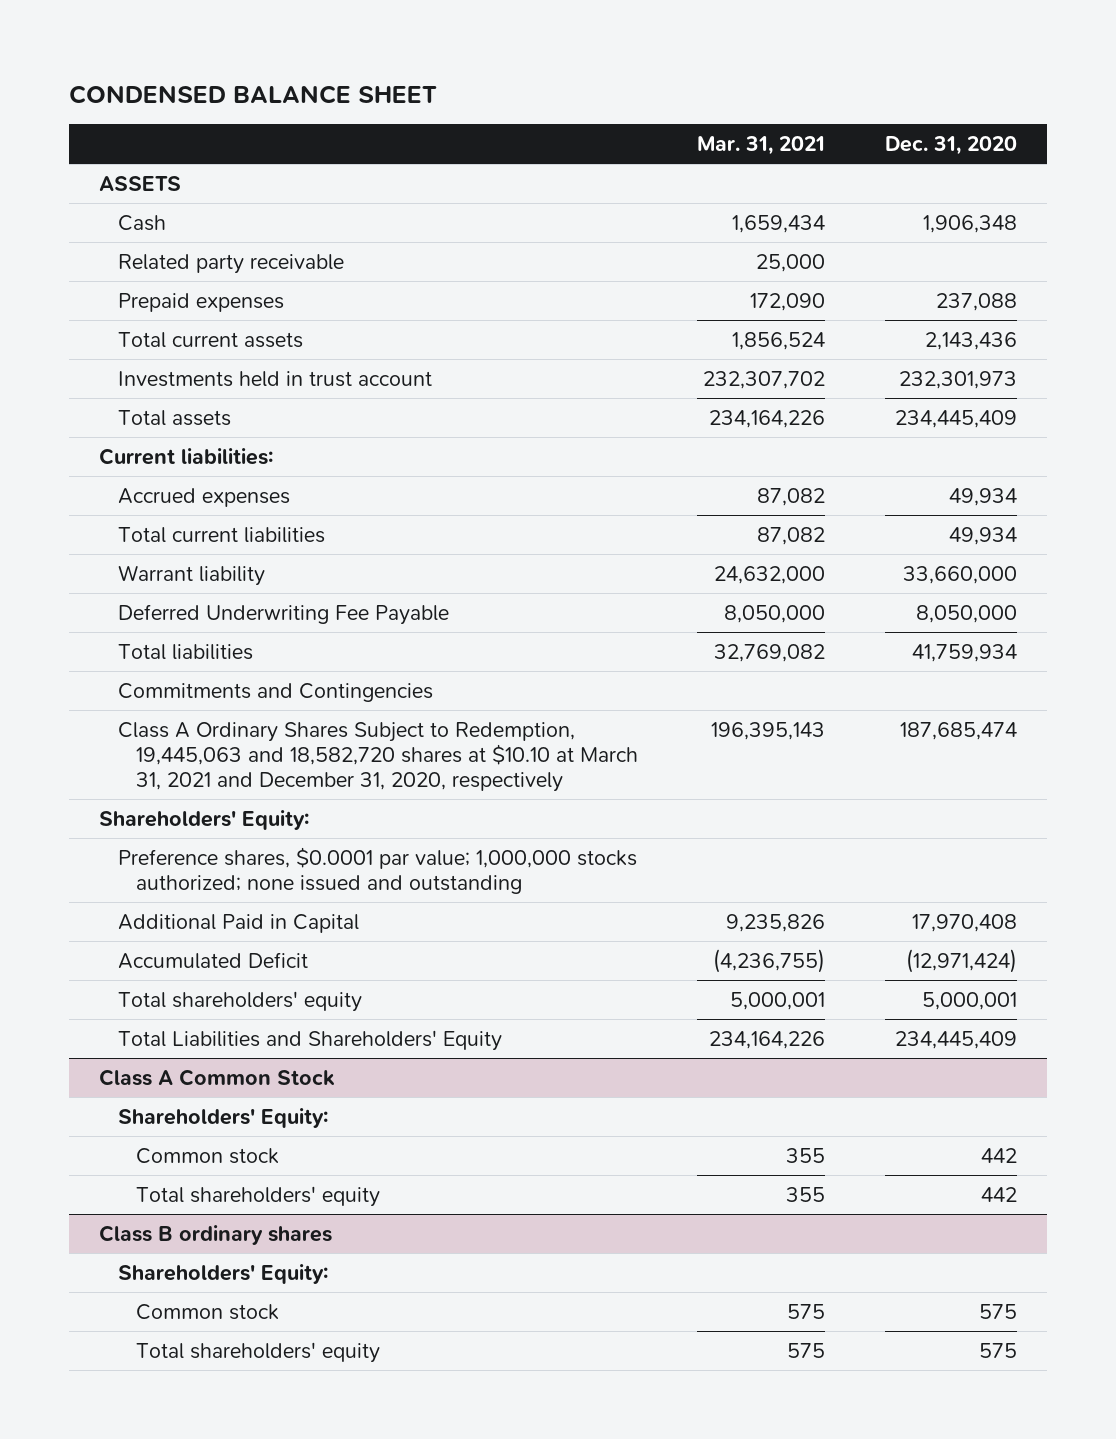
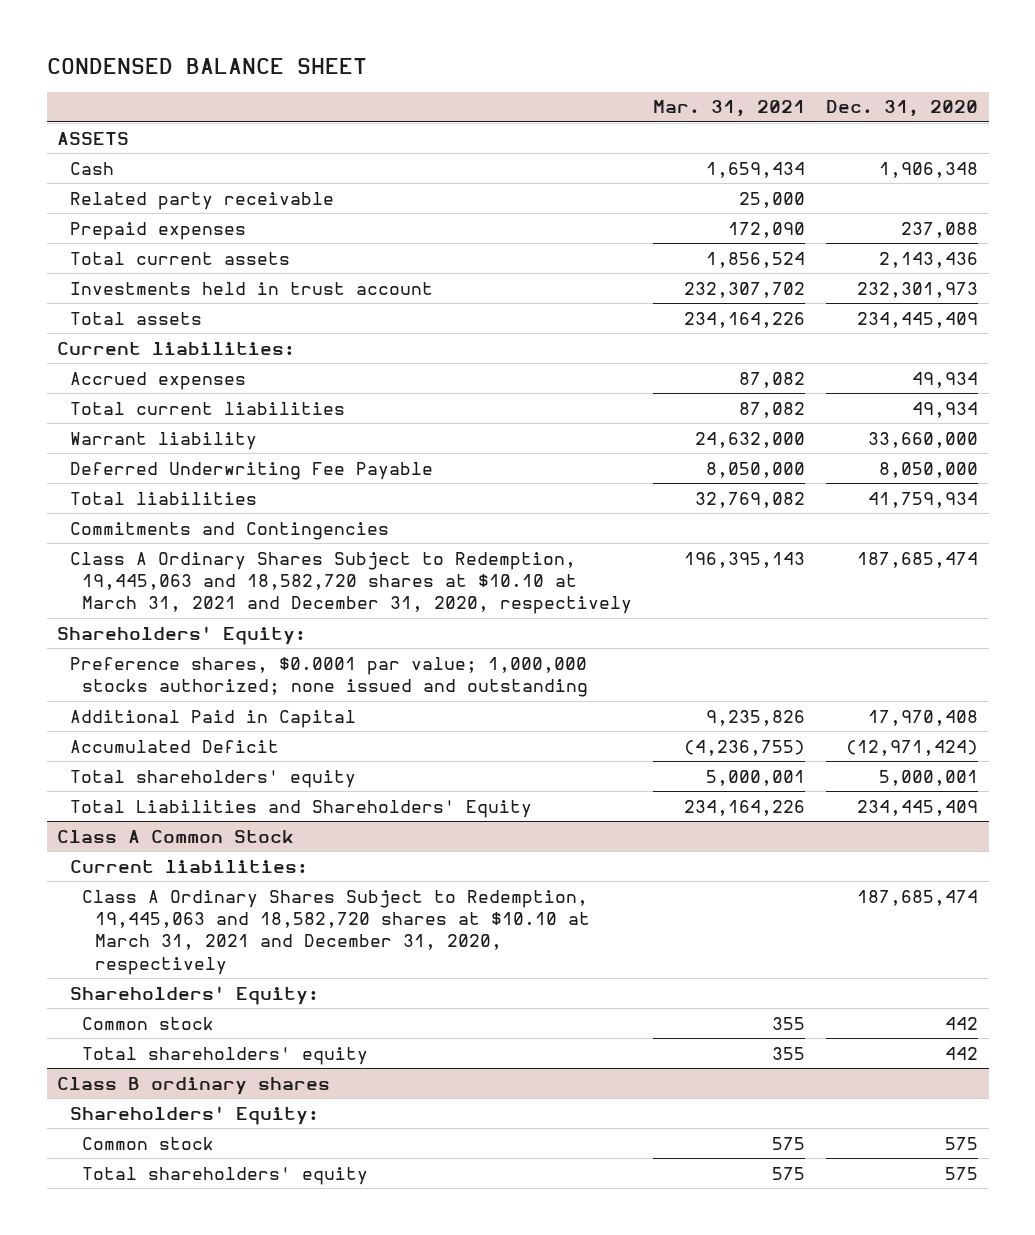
none -> [69,859,308,873] Current liabilities:
none -> [82,889,590,975] Class A Ordinary Shares Subject to Redemption, 19,445,063 and 18,582,720 shares at $10.10 at March 31, 2021 and December 31, 2020, respectively

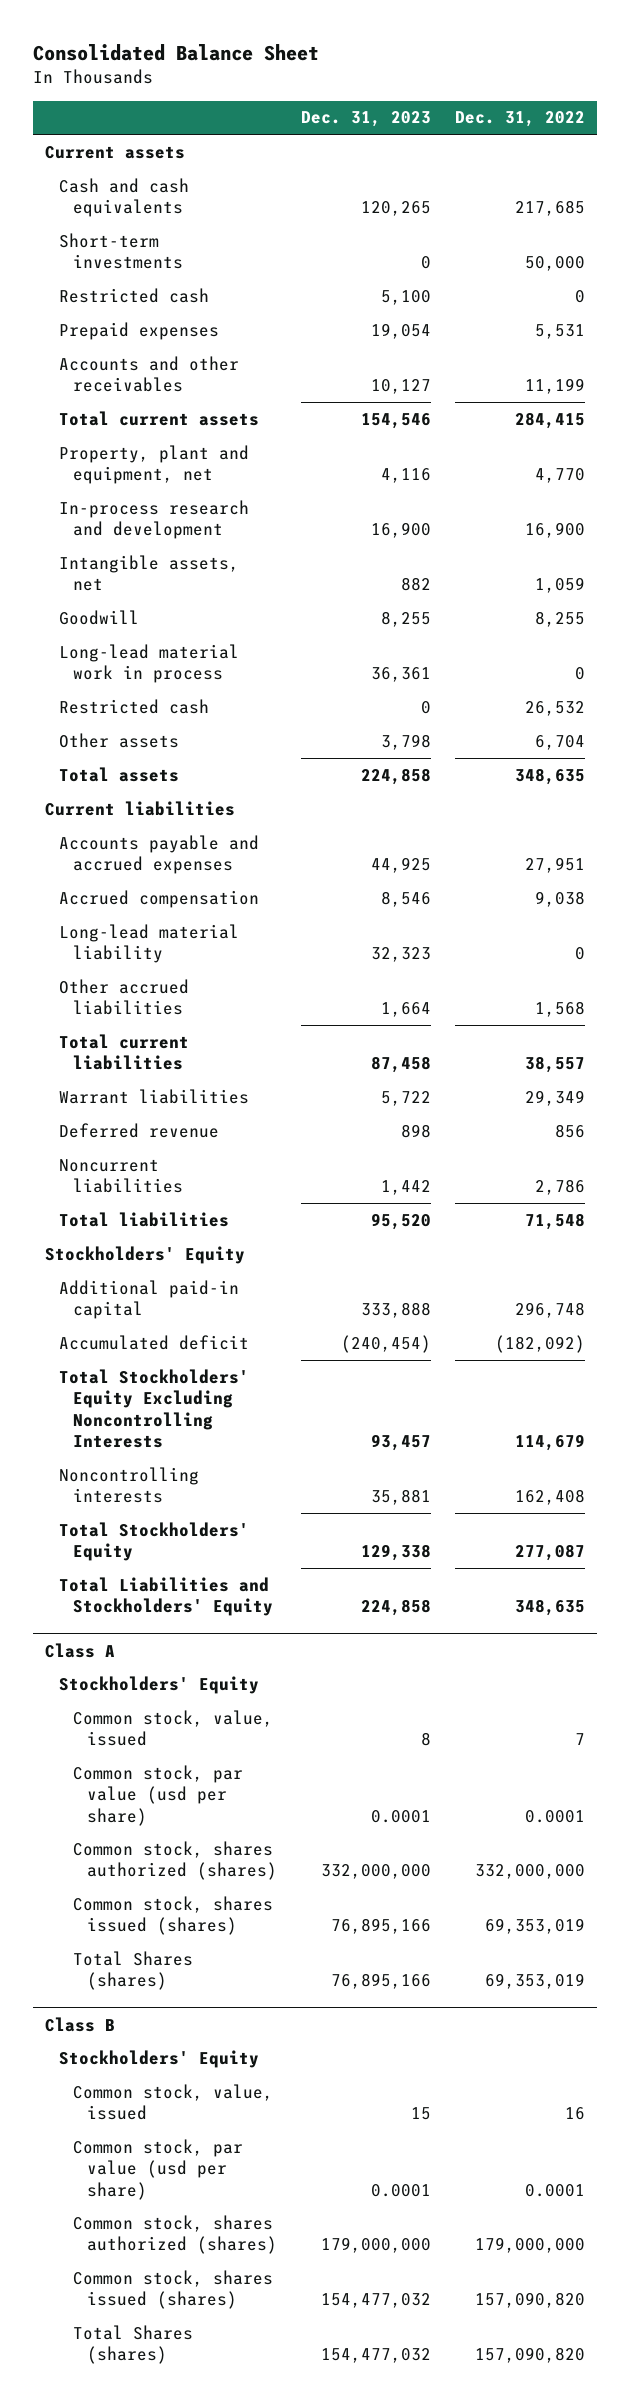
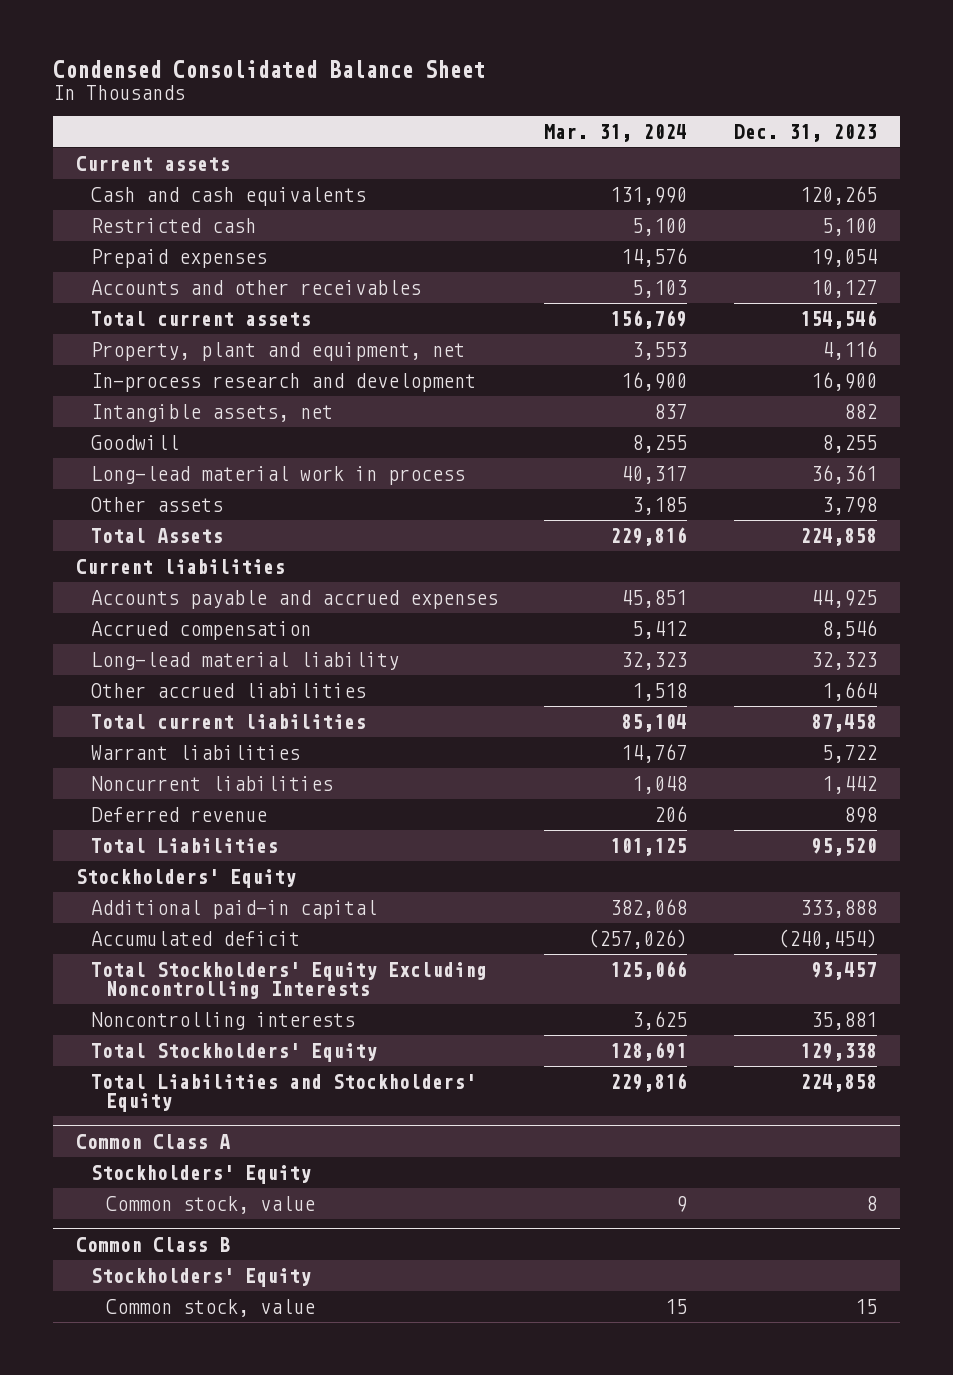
[33,44,320,62] Consolidated Balance Sheet -> [52,59,485,78] Condensed Consolidated Balance Sheet
[454,111,585,128] Dec. 31, 2022 -> none
none -> [544,123,688,142] Mar. 31, 2024
[59,232,183,270] Short-term investments -> none
[59,698,210,714] Restricted cash -> none
[59,766,180,782] Total assets -> [90,527,223,543] Total Assets
[59,1122,220,1138] Deferred revenue -> [90,806,267,822] Deferred revenue
[59,1211,230,1227] Total liabilities -> [90,837,278,853] Total Liabilities
[45,1642,116,1658] Class A -> [75,1133,230,1149] Common Class A
[72,1764,243,1826] Common stock, par value (usd per share) -> none
[72,1840,277,1881] Common stock, shares authorized (shares) -> none
[72,1895,273,1936] Common stock, shares issued (shares) -> none
[72,1950,193,1991] Total Shares (shares) -> none
[72,1709,273,1747] Common stock, value, issued -> [106,1195,316,1214] Common stock, value
[45,2016,116,2032] Class B -> [75,1236,230,1252] Common Class B
[72,2138,243,2200] Common stock, par value (usd per share) -> none
[72,2214,277,2255] Common stock, shares authorized (shares) -> none
[72,2269,273,2310] Common stock, shares issued (shares) -> none
[72,2324,193,2365] Total Shares (shares) -> none
[72,2083,273,2121] Common stock, value, issued -> [106,1298,316,1317] Common stock, value

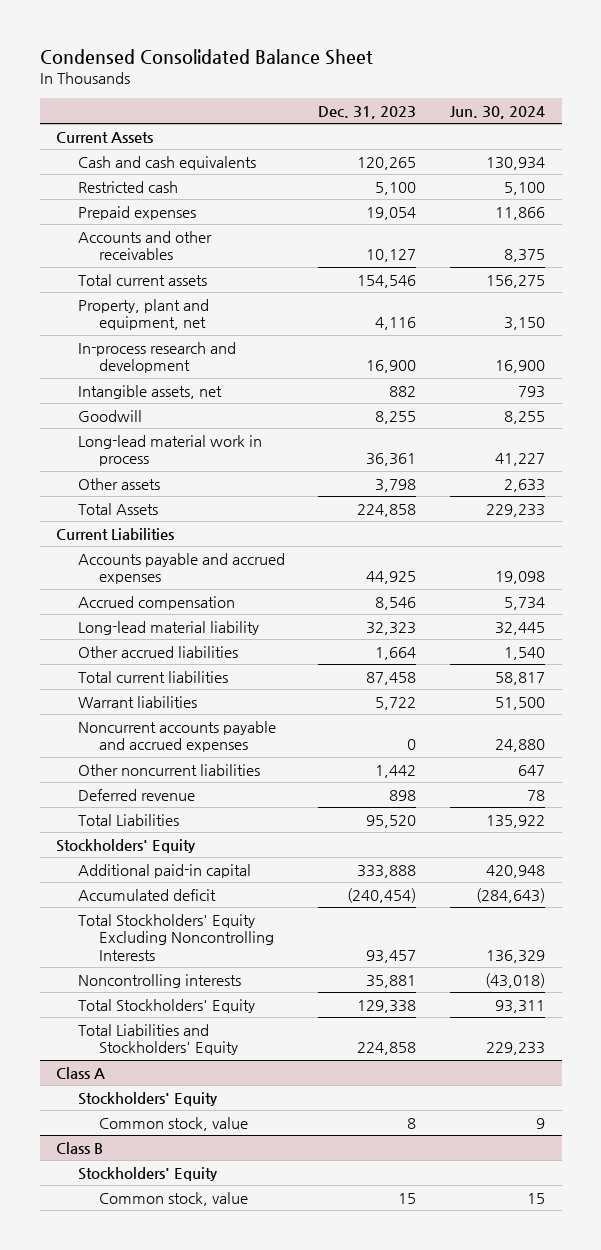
[544,123,688,142] Mar. 31, 2024 -> none
none -> [449,105,545,119] Jun. 30, 2024
[75,155,230,171] Current assets -> [56,131,154,143] Current Assets
[75,558,285,574] Current liabilities -> [56,527,175,540] Current Liabilities
none -> [77,720,276,753] Noncurrent accounts payable and accrued expenses
[90,775,333,791] Noncurrent liabilities -> [77,763,260,776] Other noncurrent liabilities
[75,1133,230,1149] Common Class A -> [56,1066,106,1079] Class A
[75,1236,230,1252] Common Class B -> [56,1141,104,1154] Class B

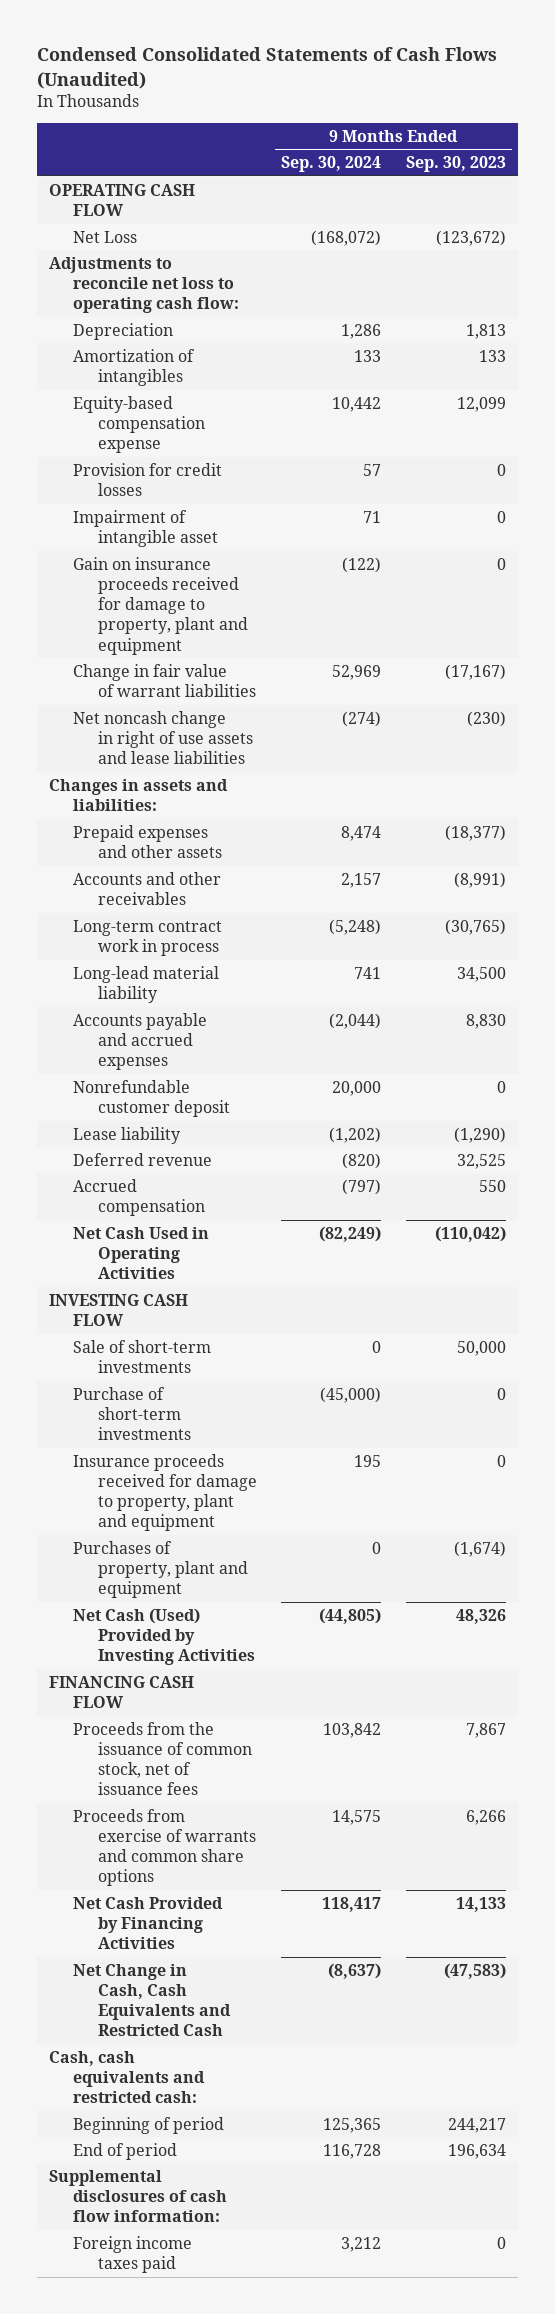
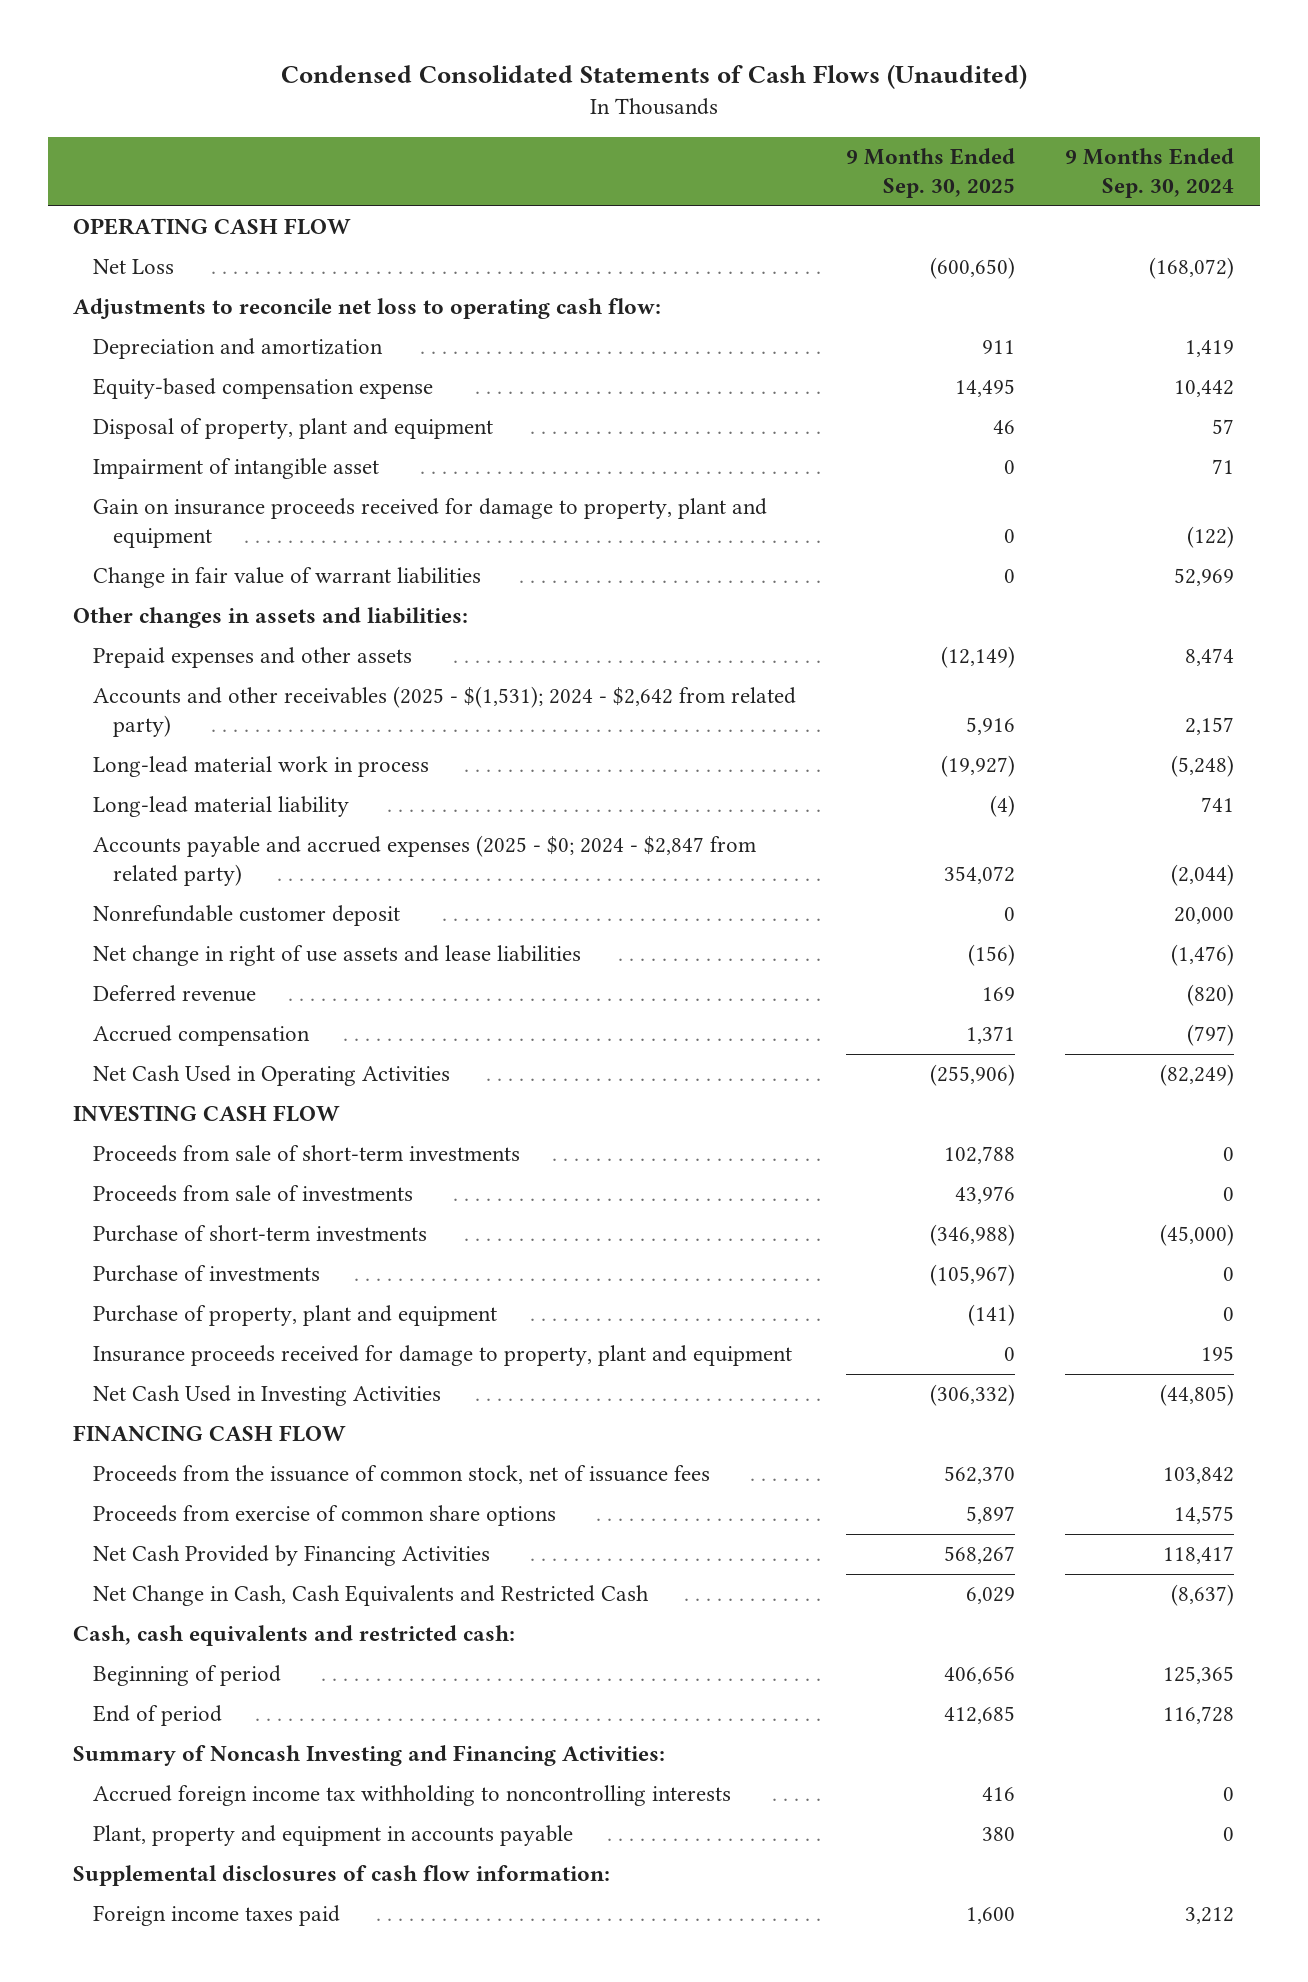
[405,156,506,173] Sep. 30, 2023 -> none
none -> [846,148,1016,198] 9 Months Ended Sep. 30, 2025
[73,322,174,340] Depreciation -> none
[73,348,196,387] Amortization of intangibles -> none
none -> [92,338,383,360] Depreciation and amortization
[73,462,223,497] Provision for credit losses -> none
none -> [92,418,493,440] Disposal of property, plant and equipment
[73,710,253,765] Net noncash change in right of use assets and lease liabilities -> none
[48,778,228,812] Changes in assets and liabilities: -> [73,607,469,629] Other changes in assets and liabilities:
[73,871,222,906] Accounts and other receivables -> [92,686,796,738] Accounts and other receivables (2025 - $(1,531); 2024 - $2,642 from related party)
[73,919,223,957] Long-term contract work in process -> [92,756,429,778] Long-lead material work in process
[73,1012,208,1071] Accounts payable and accrued expenses -> [92,835,756,887] Accounts payable and accrued expenses (2025 - $0; 2024 - $2,847 from related party)
[73,1126,182,1144] Lease liability -> none
none -> [92,945,581,967] Net change in right of use assets and lease liabilities
[73,1339,212,1374] Sale of short-term investments -> [92,1145,520,1163] Proceeds from sale of short-term investments
none -> [92,1185,413,1203] Proceeds from sale of investments
none -> [92,1265,320,1283] Purchase of investments
none -> [92,1305,497,1327] Purchase of property, plant and equipment
[73,1540,248,1599] Purchases of property, plant and equipment -> none
[73,1607,255,1666] Net Cash (Used) Provided by Investing Activities -> [92,1385,441,1407] Net Cash Used in Investing Activities
[73,1808,256,1887] Proceeds from exercise of warrants and common share options -> [92,1505,556,1527] Proceeds from exercise of common share options
none -> [73,1745,666,1767] Summary of Noncash Investing and Financing Activities:
none -> [92,1785,731,1807] Accrued foreign income tax withholding to noncontrolling interests
none -> [92,1825,573,1847] Plant, property and equipment in accounts payable

